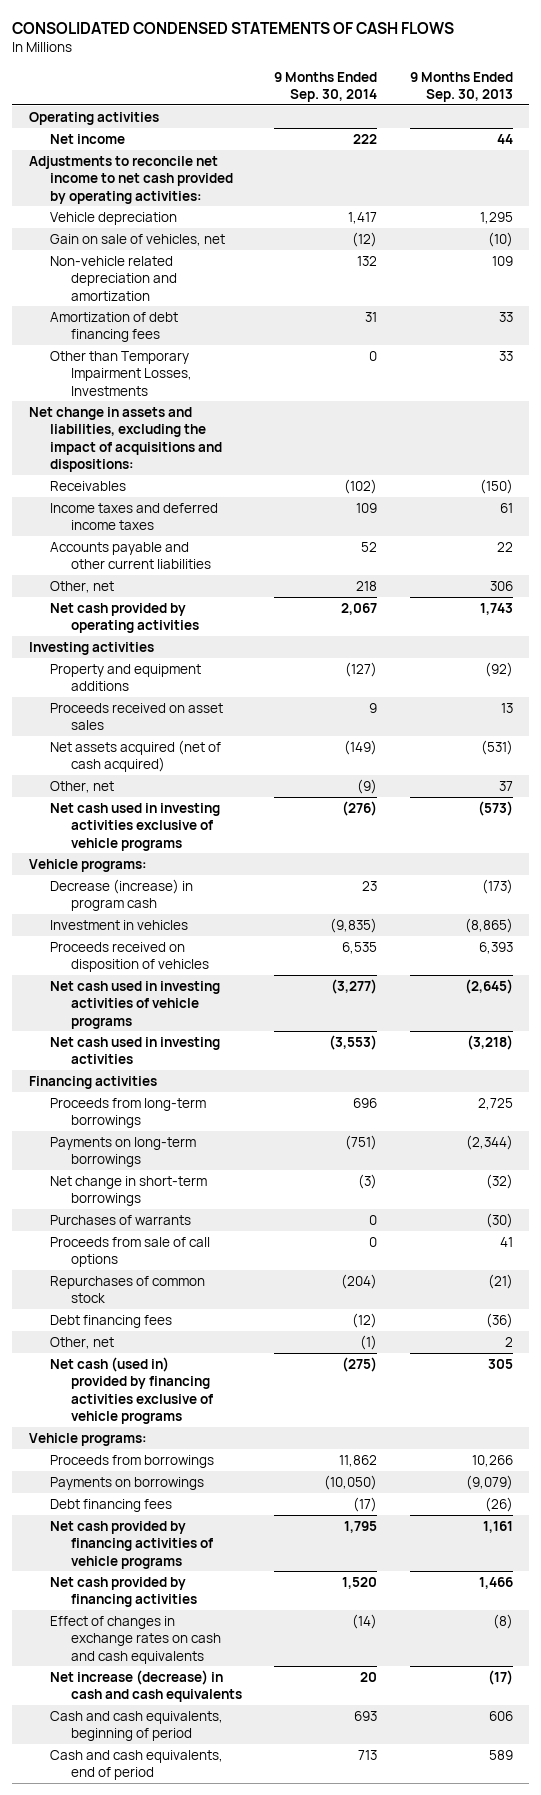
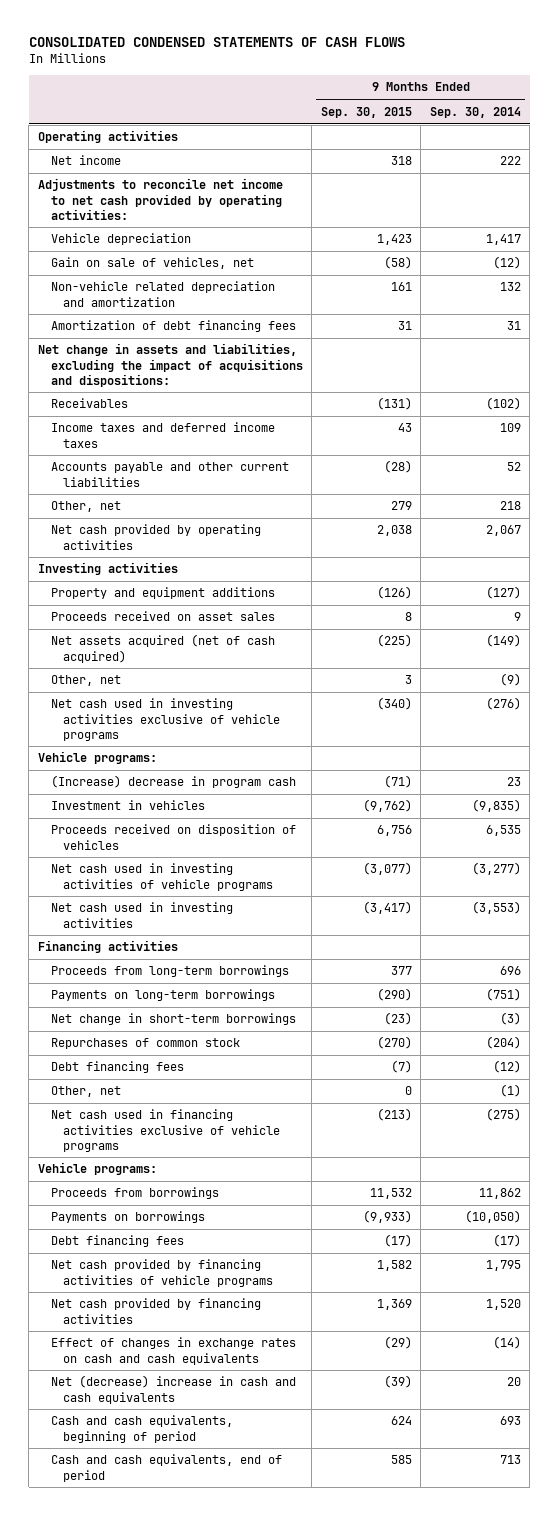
[409,71,513,102] 9 Months Ended Sep. 30, 2013 -> none
none -> [320,106,412,118] Sep. 30, 2015
[49,350,193,396] Other than Temporary Impairment Losses, Investments -> none
[49,878,193,912] Decrease (increase) in program cash -> [50,775,296,789] (Increase) decrease in program cash
[49,1214,191,1225] Purchases of warrants -> none
[49,1236,210,1268] Proceeds from sale of call options -> none
[49,1356,214,1424] Net cash (used in) provided by financing activities exclusive of vehicle programs -> [50,1109,281,1152] Net cash used in financing activities exclusive of vehicle programs
[49,1669,243,1703] Net increase (decrease) in cash and cash equivalents -> [50,1375,296,1404] Net (decrease) increase in cash and cash equivalents

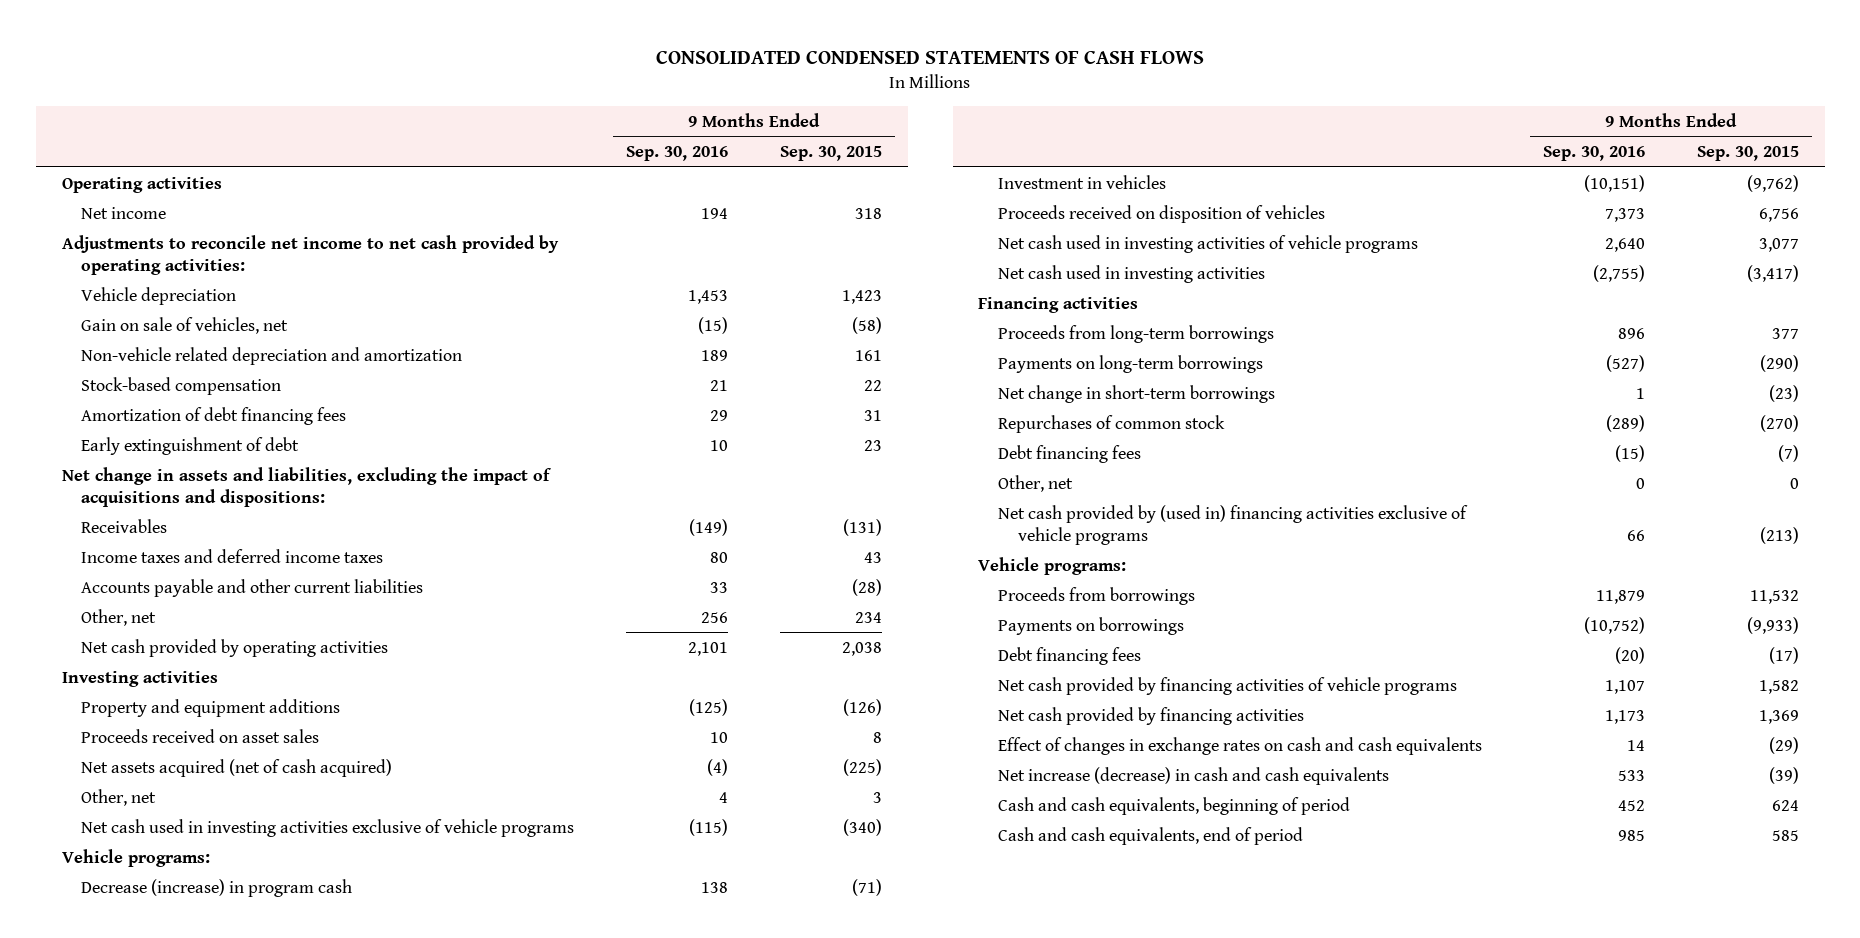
[429,106,521,118] Sep. 30, 2014 -> none
none -> [626,145,729,161] Sep. 30, 2016
none -> [81,376,282,395] Stock-based compensation
none -> [81,436,300,455] Early extinguishment of debt
[390,501,412,511] 279 -> [854,611,882,623] 234
[50,775,296,789] (Increase) decrease in program cash -> [81,878,353,897] Decrease (increase) in program cash
[362,862,412,876] (3,077) -> [1758,237,1799,252] 3,077
[50,1109,281,1152] Net cash used in financing activities exclusive of vehicle programs -> [998,504,1469,545] Net cash provided by (used in) financing activities exclusive of vehicle programs
[50,1375,296,1404] Net (decrease) increase in cash and cash equivalents -> [998,766,1390,785] Net increase (decrease) in cash and cash equivalents

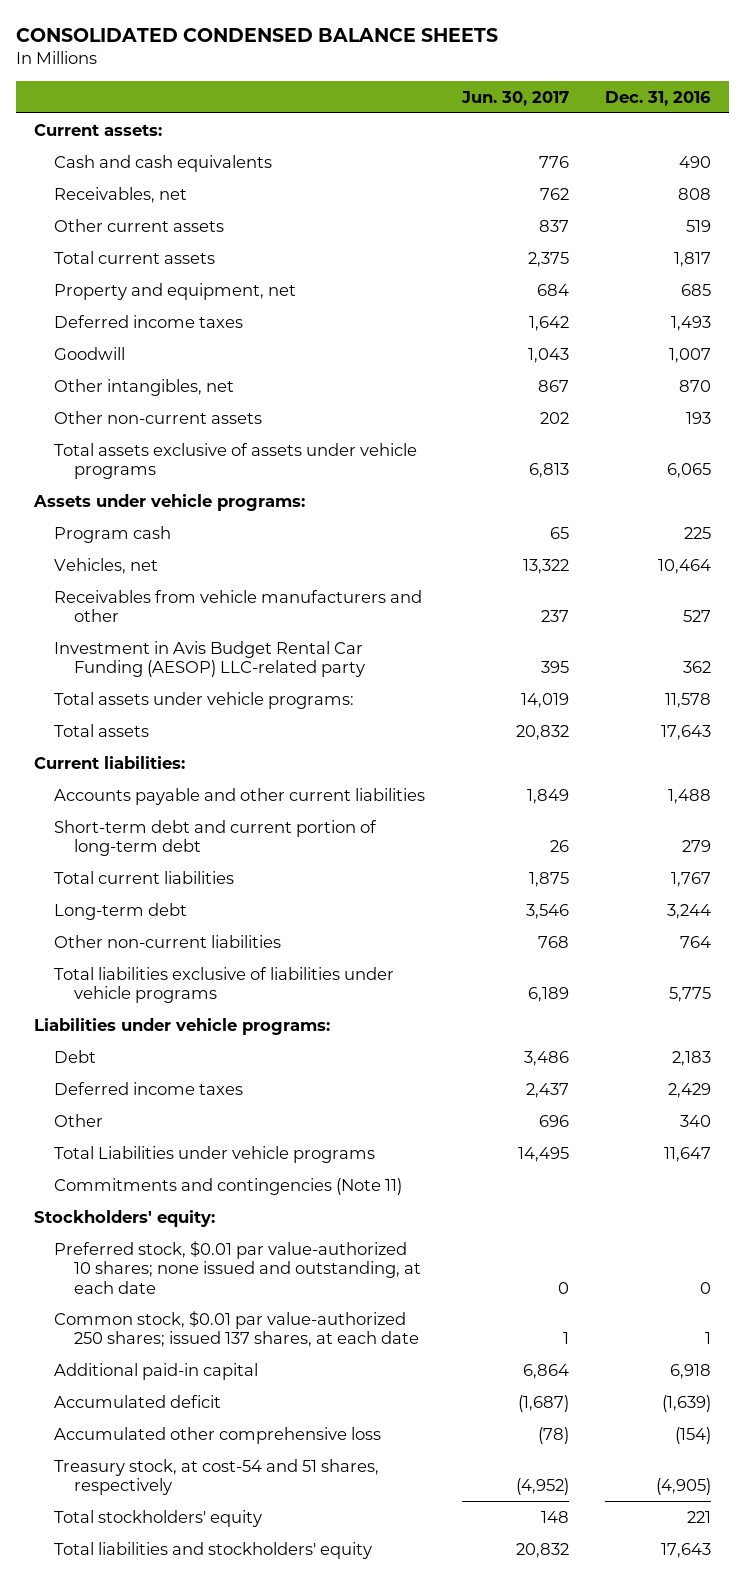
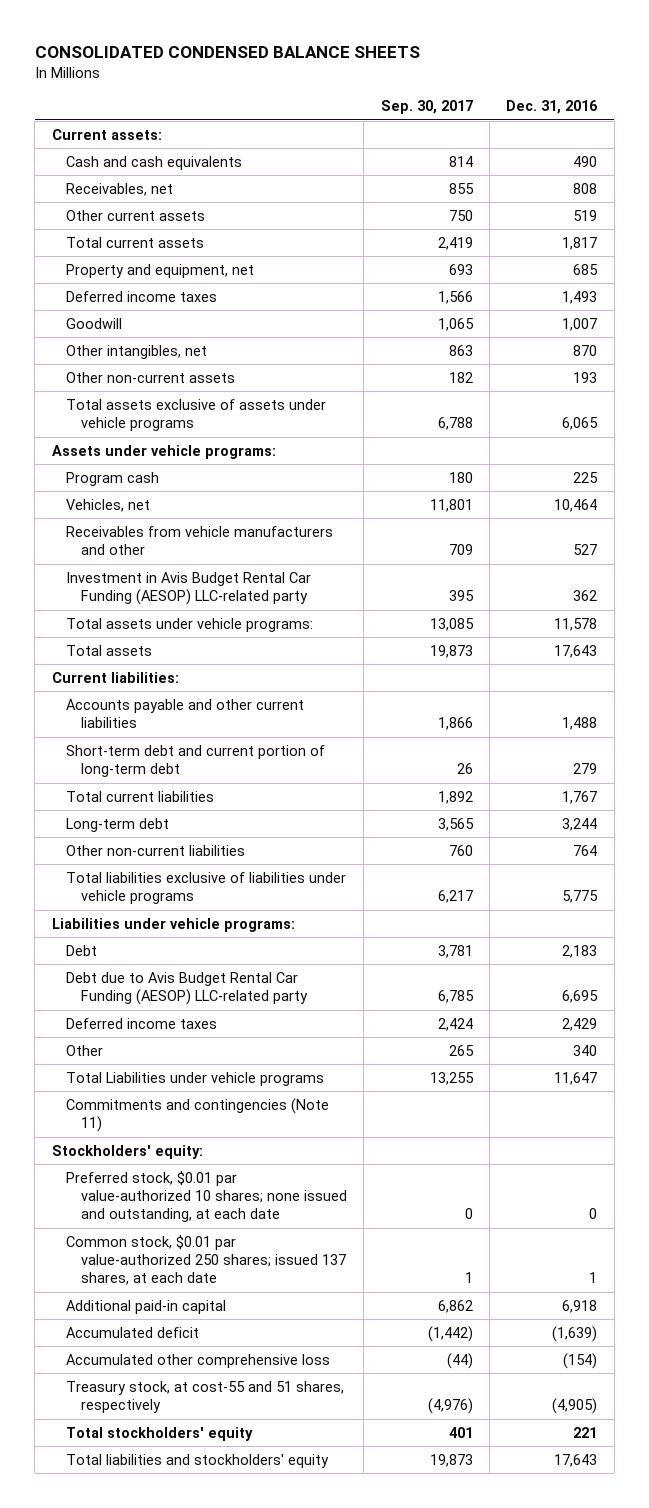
[460,90,569,106] Jun. 30, 2017 -> none
none -> [380,100,473,115] Sep. 30, 2017
none -> [66,971,309,1006] Debt due to Avis Budget Rental Car Funding (AESOP) LLC-related party
[54,1458,380,1496] Treasury stock, at cost-54 and 51 shares, respectively -> [66,1380,345,1414] Treasury stock, at cost-55 and 51 shares, respectively

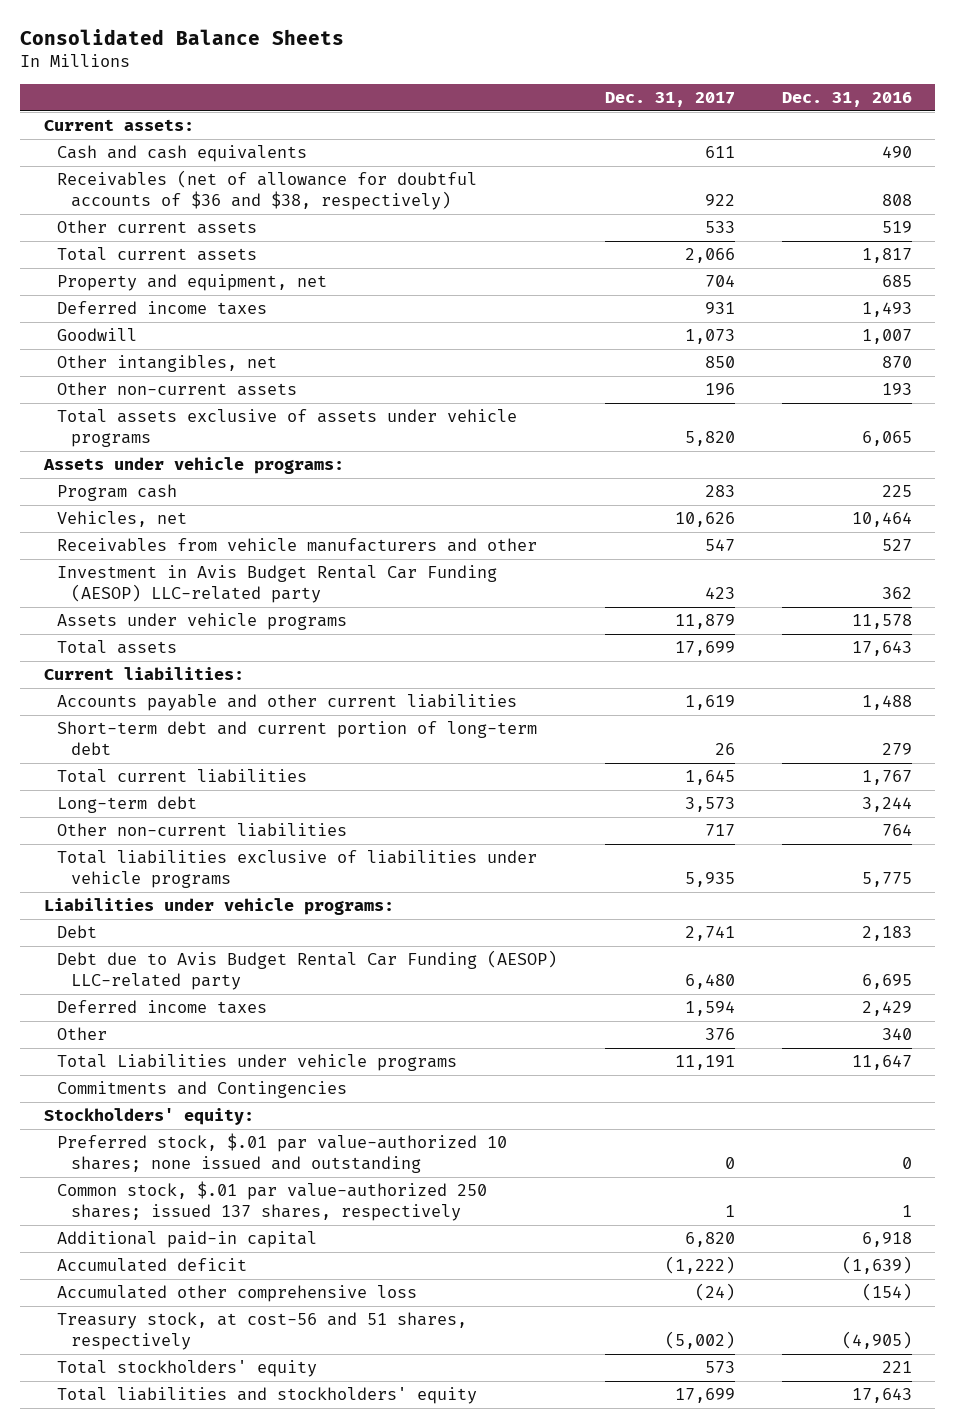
[34,45,420,58] CONSOLIDATED CONDENSED BALANCE SHEETS -> [20,29,345,46] Consolidated Balance Sheets
[380,100,473,115] Sep. 30, 2017 -> none
none -> [604,91,735,107] Dec. 31, 2017
[66,182,174,196] Receivables, net -> [57,170,478,210] Receivables (net of allowance for doubtful accounts of $36 and $38, respectively)
[66,617,314,632] Total assets under vehicle programs: -> [57,613,348,631] Assets under vehicle programs
[66,1097,330,1133] Commitments and contingencies (Note 11) -> [57,1081,348,1099] Commitments and Contingencies
[66,1170,348,1223] Preferred stock, $0.01 par value-authorized 10 shares; none issued and outstanding, at each date -> [57,1133,508,1173] Preferred stock, $.01 par value-authorized 10 shares; none issued and outstanding
[66,1234,347,1286] Common stock, $0.01 par value-authorized 250 shares; issued 137 shares, at each date -> [57,1181,488,1221] Common stock, $.01 par value-authorized 250 shares; issued 137 shares, respectively
[66,1380,345,1414] Treasury stock, at cost-55 and 51 shares, respectively -> [57,1312,468,1350] Treasury stock, at cost-56 and 51 shares, respectively

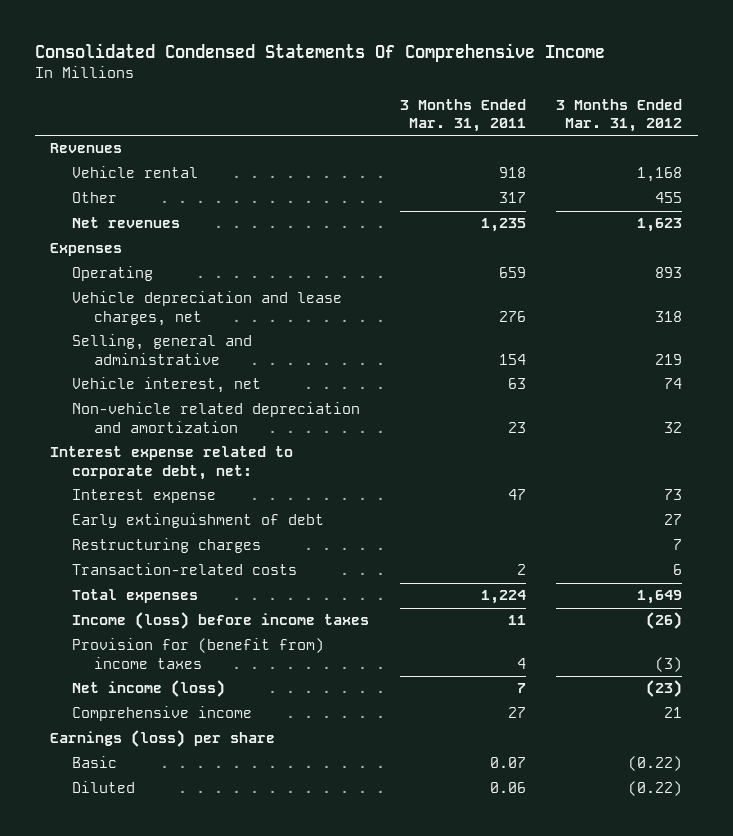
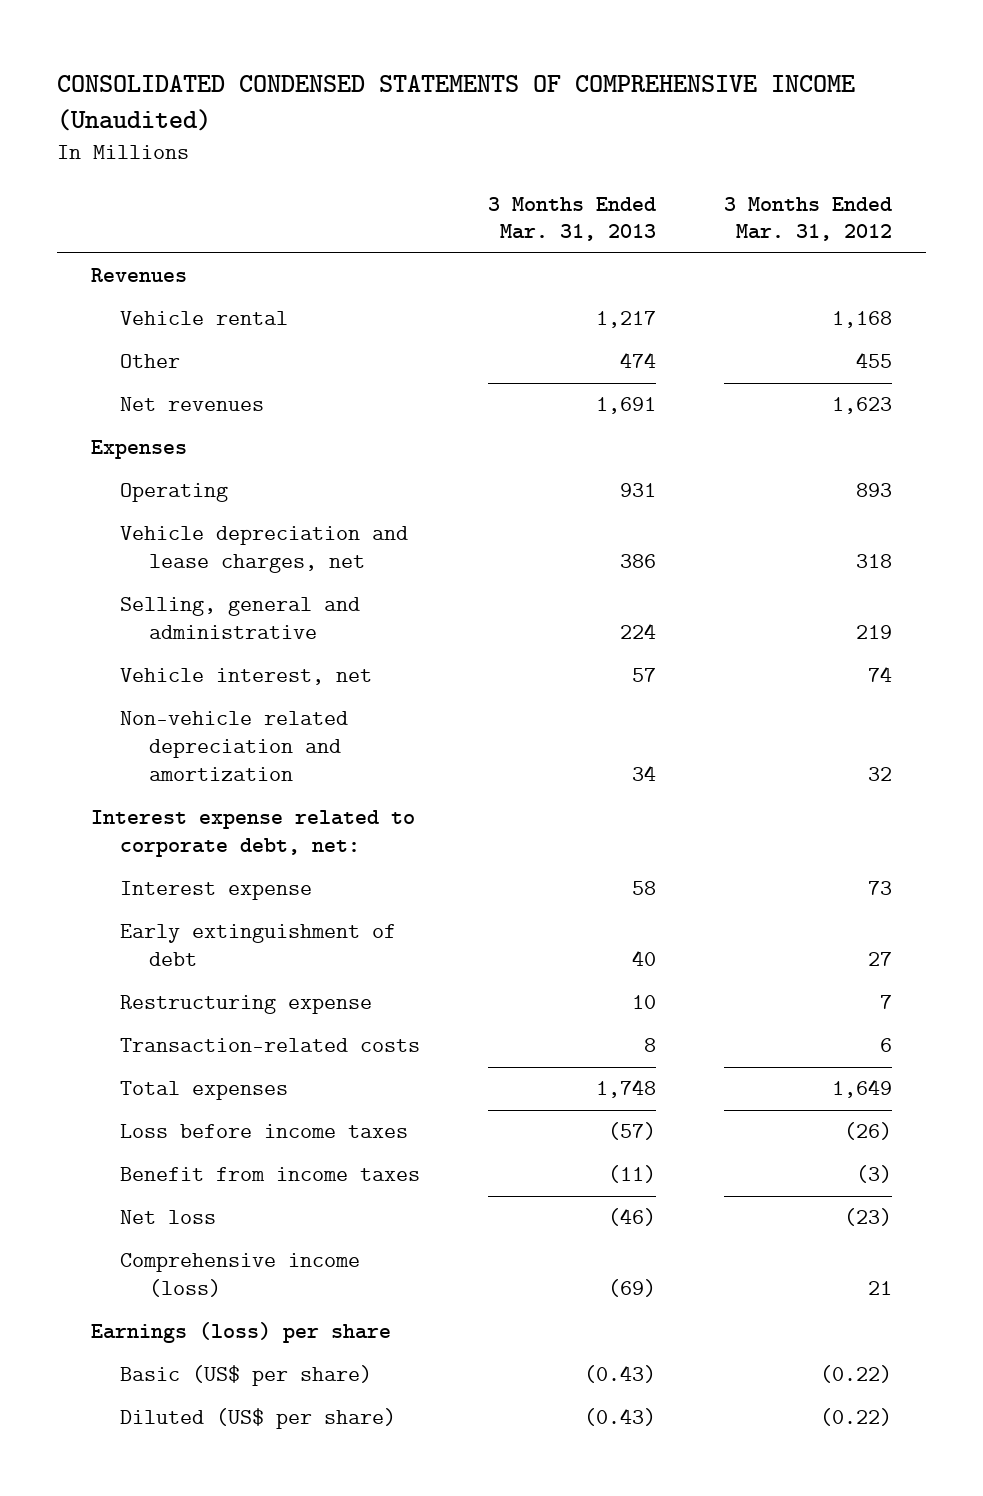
[35,42,606,62] Consolidated Condensed Statements Of Comprehensive Income -> [56,75,855,132] CONSOLIDATED CONDENSED STATEMENTS OF COMPREHENSIVE INCOME (Unaudited)
[399,98,526,133] 3 Months Ended Mar. 31, 2011 -> none
none -> [487,196,656,242] 3 Months Ended Mar. 31, 2013
[72,538,262,554] Restructuring charges -> none
none -> [119,995,372,1015] Restructuring expense
[72,612,370,630] Income (loss) before income taxes -> [119,1124,408,1139] Loss before income taxes
[72,638,325,669] Provision for (benefit from) income taxes -> [119,1167,420,1182] Benefit from income taxes
[72,680,226,698] Net income (loss) -> [119,1210,216,1225] Net loss
[72,706,253,722] Comprehensive income -> [119,1253,360,1298] Comprehensive income (loss)
[72,756,118,769] Basic -> [119,1365,372,1387] Basic (US$ per share)
[72,781,136,794] Diluted -> [119,1408,396,1430] Diluted (US$ per share)

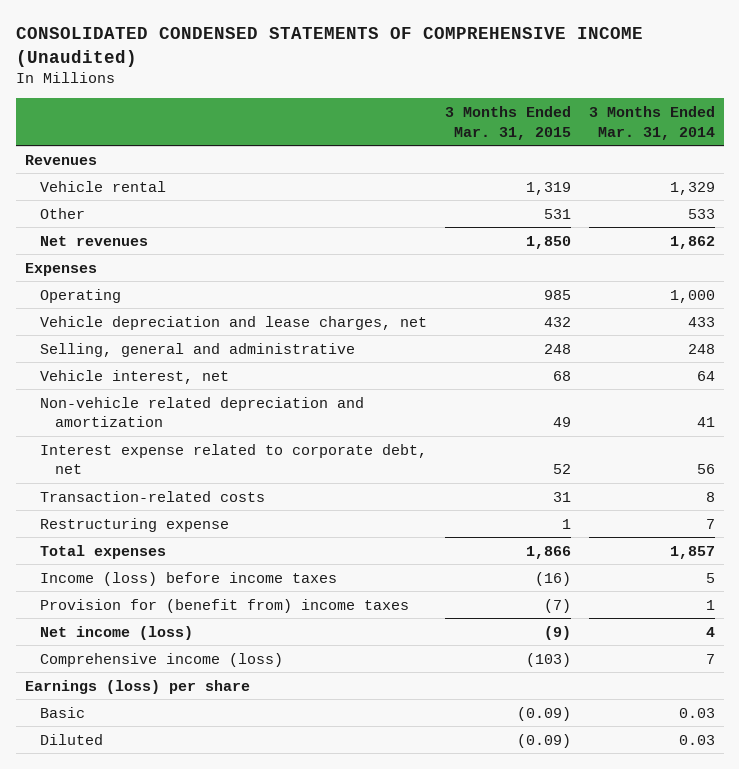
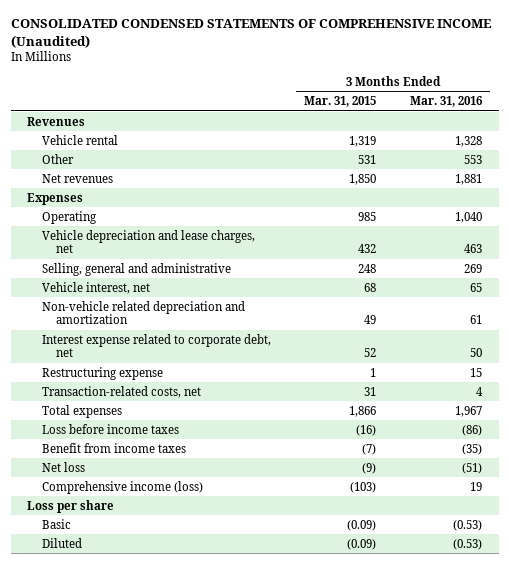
[588,106,715,140] 3 Months Ended Mar. 31, 2014 -> none
none -> [410,96,484,108] Mar. 31, 2016
[39,490,265,502] Transaction-related costs -> none
none -> [41,385,201,398] Transaction-related costs, net
[39,571,337,586] Income (loss) before income taxes -> [41,423,179,434] Loss before income taxes
[39,598,409,613] Provision for (benefit from) income taxes -> [41,442,186,453] Benefit from income taxes
[39,625,193,640] Net income (loss) -> [41,461,85,472] Net loss
[24,679,250,694] Earnings (loss) per share -> [27,499,115,513] Loss per share

